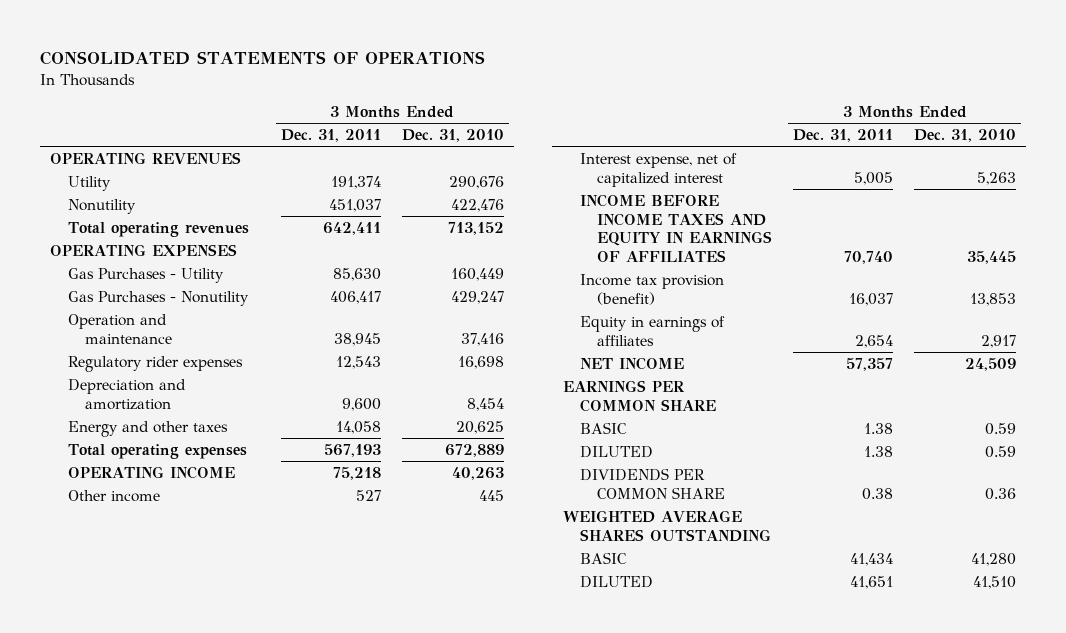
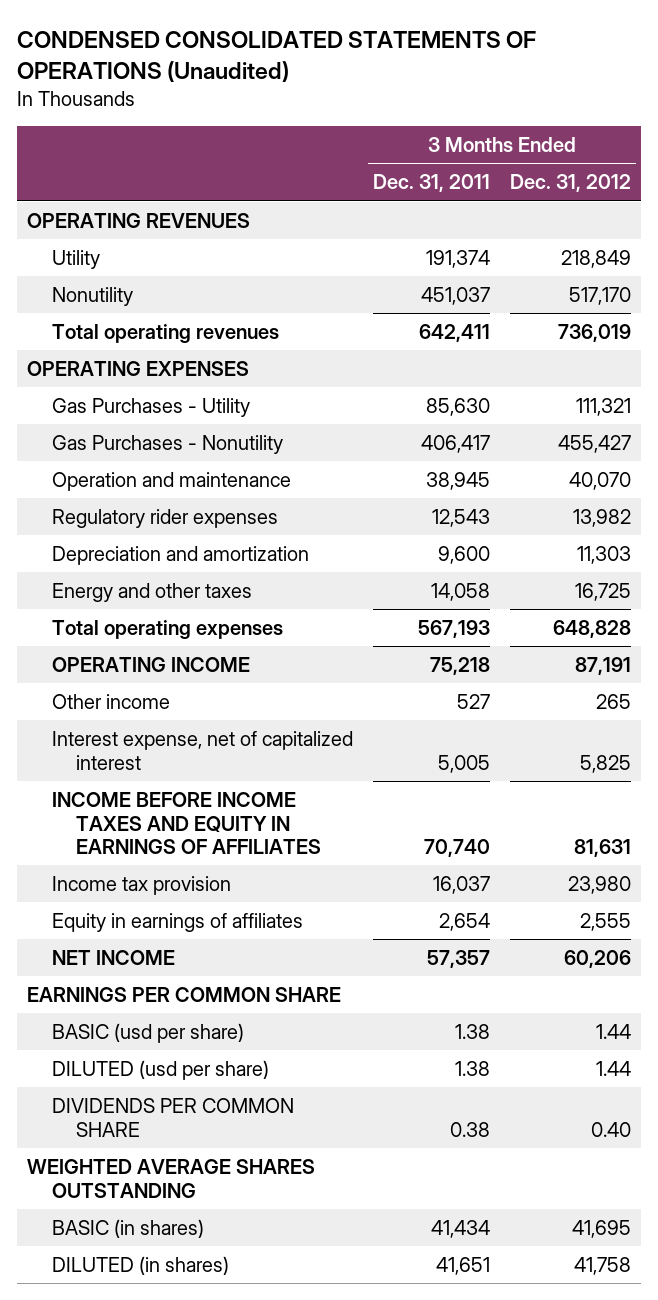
[40,50,486,65] CONSOLIDATED STATEMENTS OF OPERATIONS -> [16,31,536,83] CONDENSED CONSOLIDATED STATEMENTS OF OPERATIONS (Unaudited)
[401,129,504,143] Dec. 31, 2010 -> none
none -> [510,174,632,193] Dec. 31, 2012
[580,273,725,305] Income tax provision (benefit) -> [51,875,231,895] Income tax provision
[580,421,628,434] BASIC -> [51,1022,244,1043] BASIC (usd per share)
[580,445,654,458] DILUTED -> [51,1059,269,1080] DILUTED (usd per share)
[580,551,628,564] BASIC -> [51,1218,204,1238] BASIC (in shares)
[580,575,654,588] DILUTED -> [51,1255,229,1275] DILUTED (in shares)

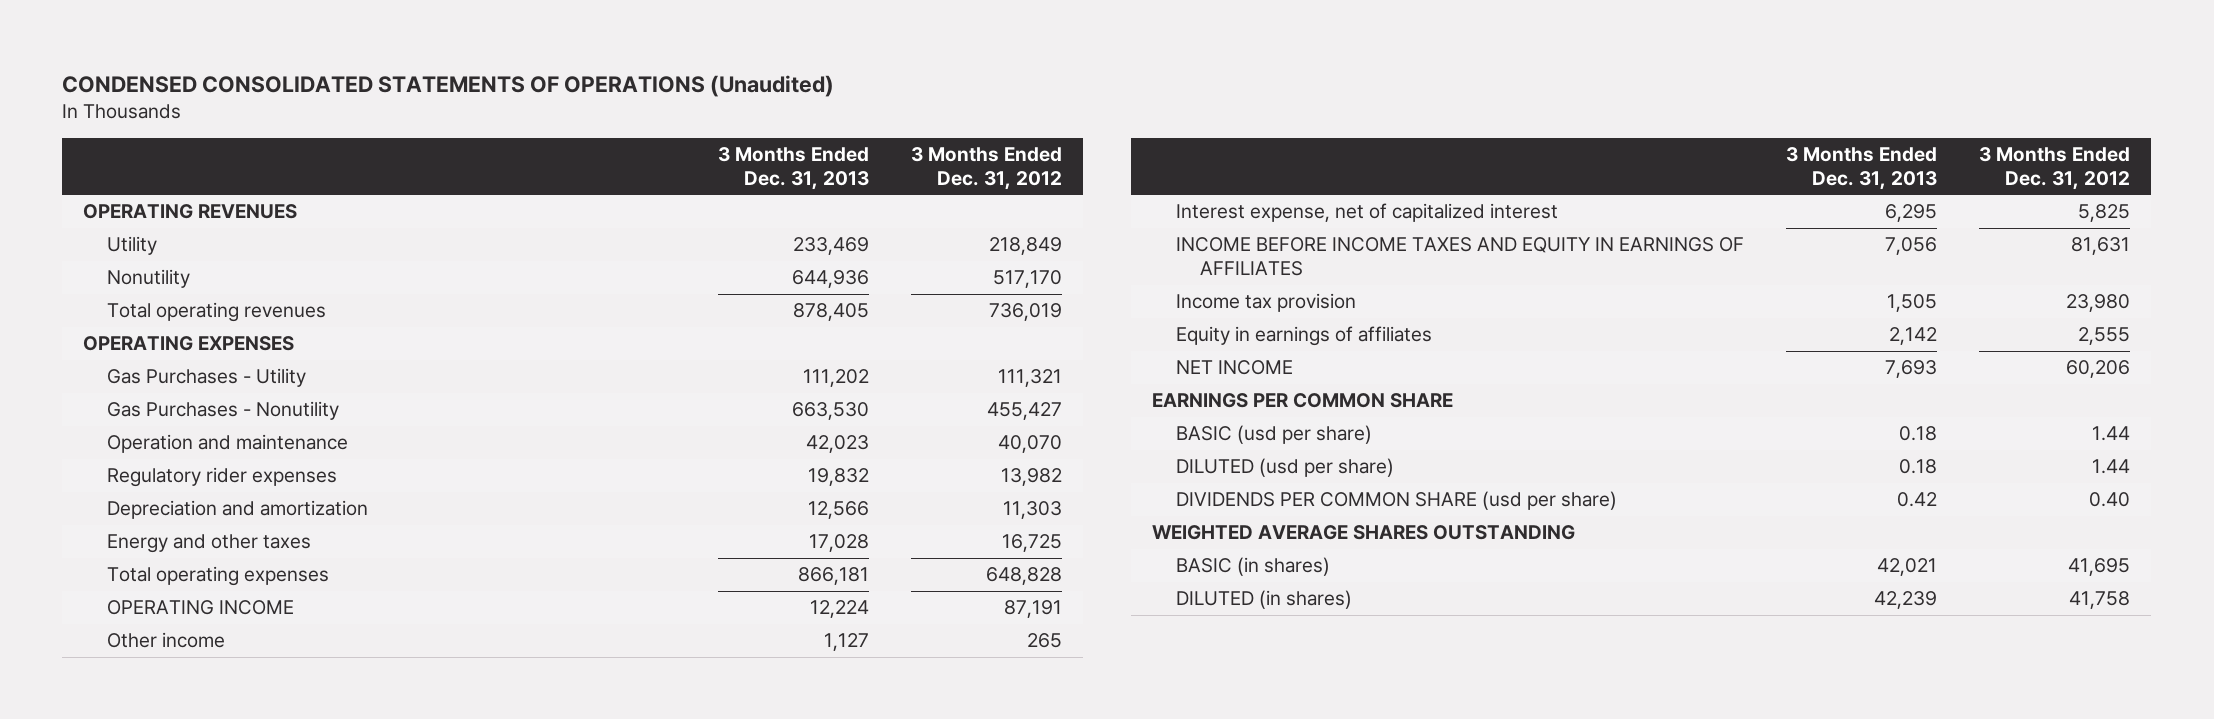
[372,174,490,193] Dec. 31, 2011 -> none
none -> [717,146,869,191] 3 Months Ended Dec. 31, 2013
[51,1097,294,1137] DIVIDENDS PER COMMON SHARE -> [1176,491,1618,511] DIVIDENDS PER COMMON SHARE (usd per share)

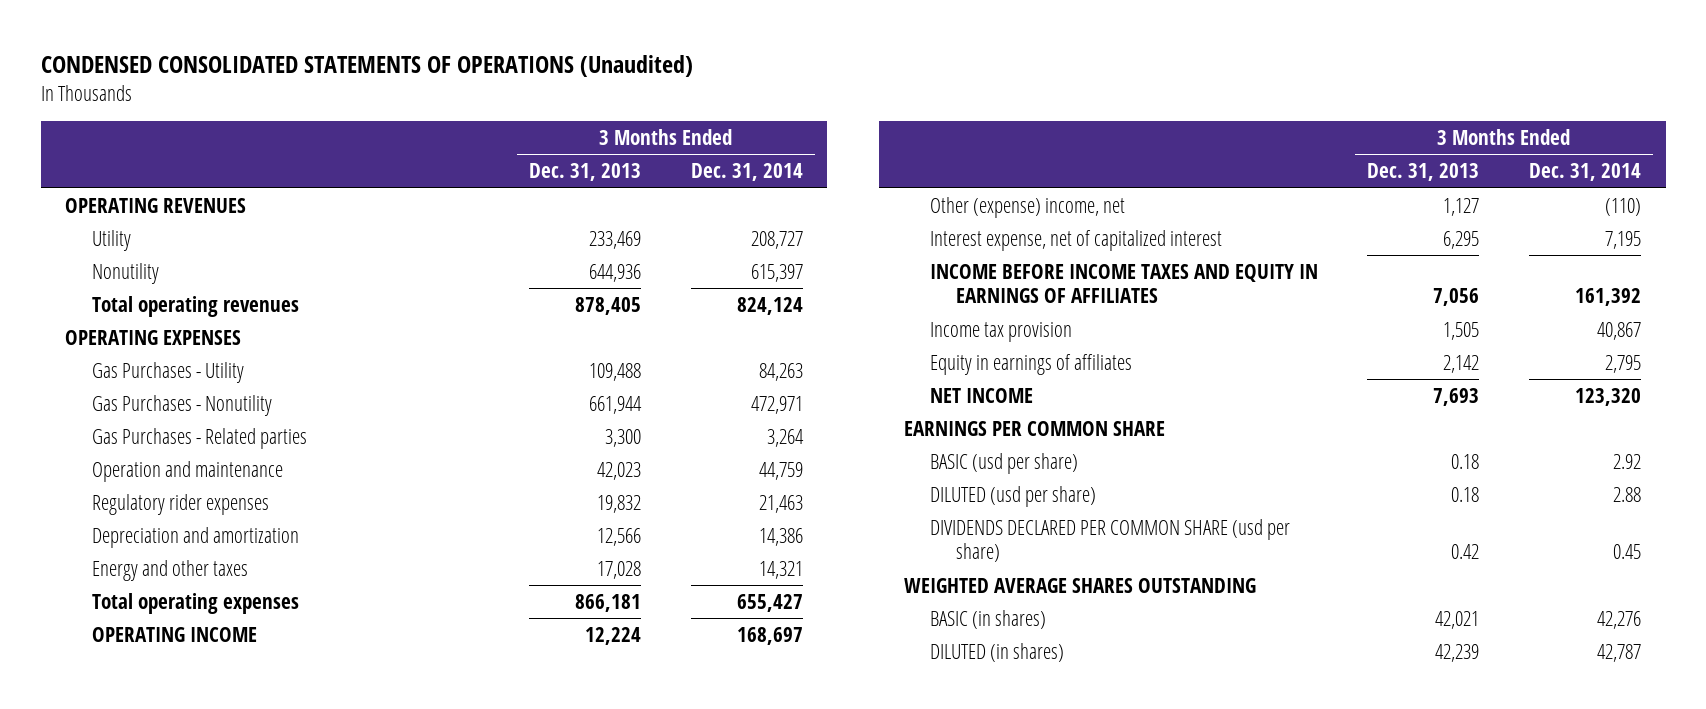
[910,146,1062,191] 3 Months Ended Dec. 31, 2012 -> none
none -> [690,163,803,182] Dec. 31, 2014
[802,369,869,388] 111,202 -> [589,362,642,381] 109,488
[791,402,869,421] 663,530 -> [589,395,643,414] 661,944
none -> [91,427,307,449] Gas Purchases - Related parties
[107,632,226,649] Other income -> [929,196,1125,218] Other (expense) income, net
[1176,491,1618,511] DIVIDENDS PER COMMON SHARE (usd per share) -> [929,518,1290,563] DIVIDENDS DECLARED PER COMMON SHARE (usd per share)

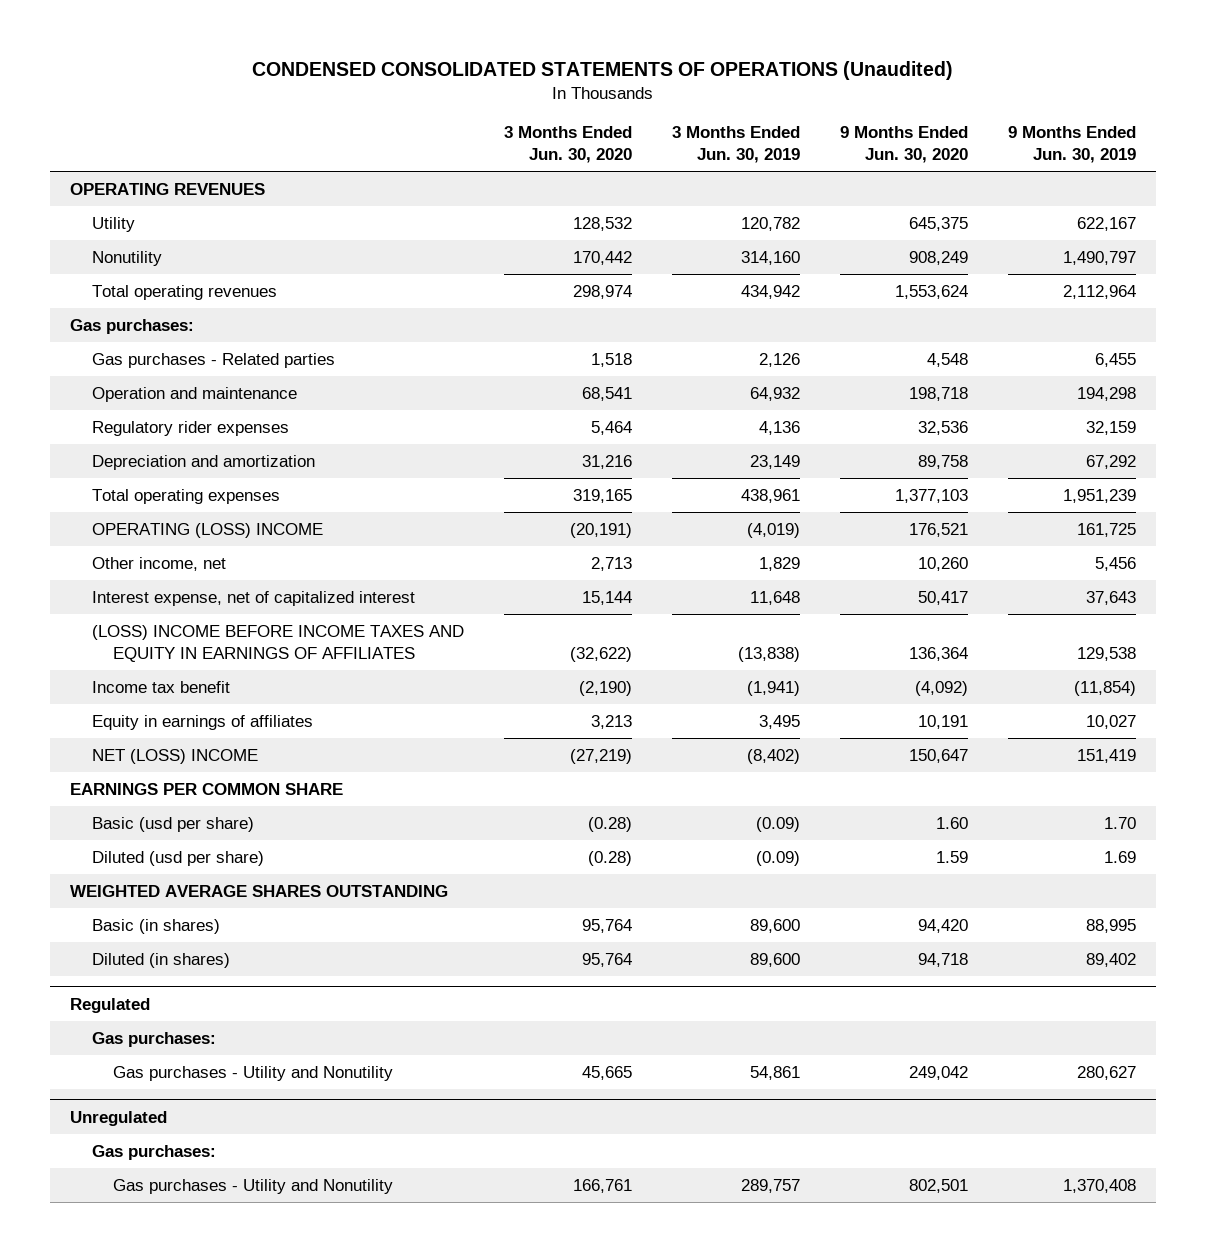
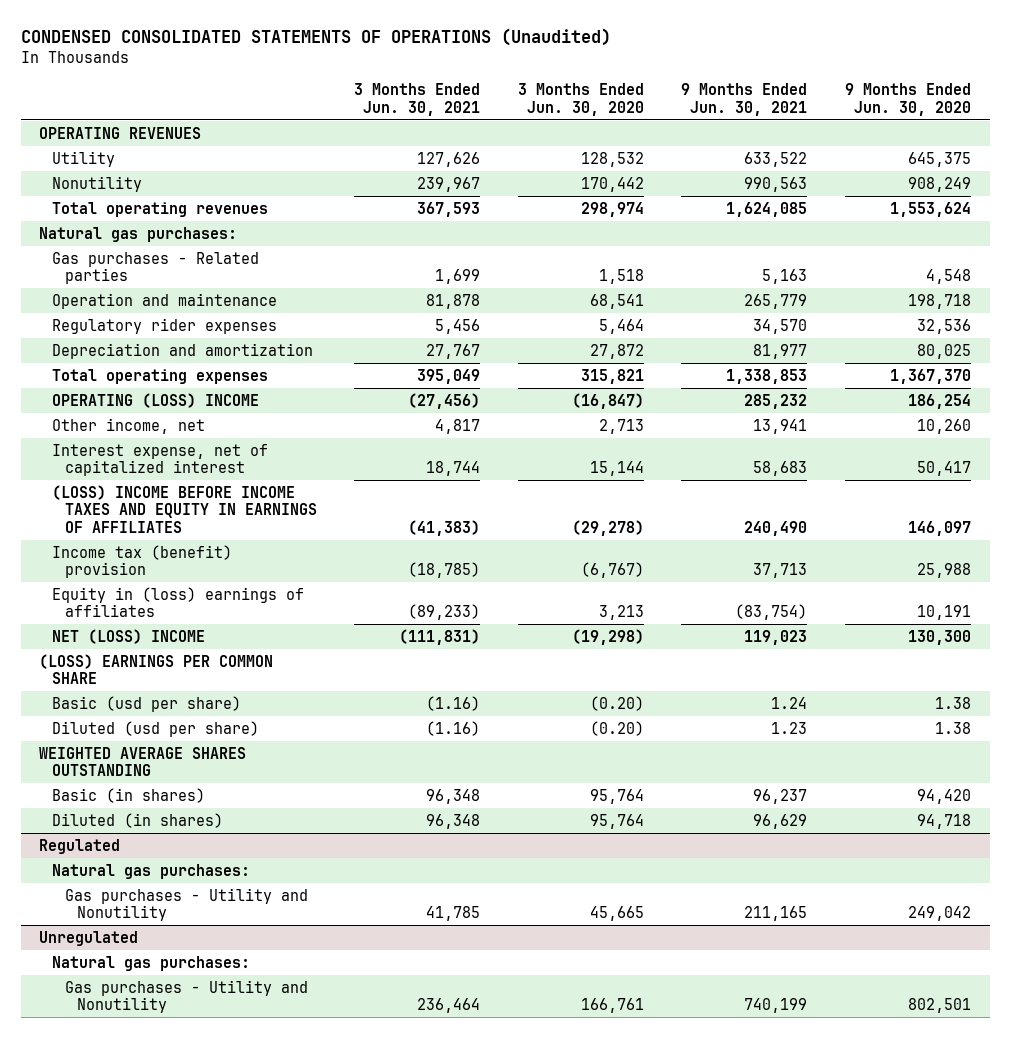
[671,126,800,164] 3 Months Ended Jun. 30, 2019 -> none
[1007,126,1136,164] 9 Months Ended Jun. 30, 2019 -> none
none -> [354,82,481,116] 3 Months Ended Jun. 30, 2021
none -> [681,82,808,116] 9 Months Ended Jun. 30, 2021
[69,318,194,334] Gas purchases: -> [39,226,238,242] Natural gas purchases:
[581,454,632,469] 31,216 -> [589,343,644,359] 27,872
[917,454,968,469] 89,758 -> [917,343,972,359] 80,025
[572,488,632,503] 319,165 -> [580,368,644,384] 315,821
[894,488,968,503] 1,377,103 -> [890,368,972,384] 1,367,370
[569,522,632,538] (20,191) -> [571,392,644,409] (16,847)
[908,522,968,537] 176,521 -> [908,393,972,409] 186,254
[569,646,632,662] (32,622) -> [571,519,644,536] (29,278)
[908,646,968,661] 136,364 -> [908,520,972,536] 146,097
[91,680,230,693] Income tax benefit -> [51,544,232,579] Income tax (benefit) provision
[578,680,632,696] (2,190) -> [580,562,644,579] (6,767)
[914,680,968,696] (4,092) -> [917,563,972,579] 25,988
[91,714,313,730] Equity in earnings of affiliates -> [51,586,304,618] Equity in (loss) earnings of affiliates
[569,748,632,764] (27,219) -> [571,628,644,645] (19,298)
[908,748,968,763] 150,647 -> [908,629,972,645] 130,300
[69,782,343,795] EARNINGS PER COMMON SHARE -> [39,653,274,685] (LOSS) EARNINGS PER COMMON SHARE
[587,816,632,832] (0.28) -> [589,695,644,711] (0.20)
[935,816,968,829] 1.60 -> [935,696,972,709] 1.38
[587,850,632,866] (0.28) -> [589,720,644,736] (0.20)
[935,850,968,863] 1.59 -> [935,721,972,734] 1.38
[91,1031,216,1047] Gas purchases: -> [51,863,250,879] Natural gas purchases:
[91,1144,216,1160] Gas purchases: -> [51,955,250,971] Natural gas purchases:

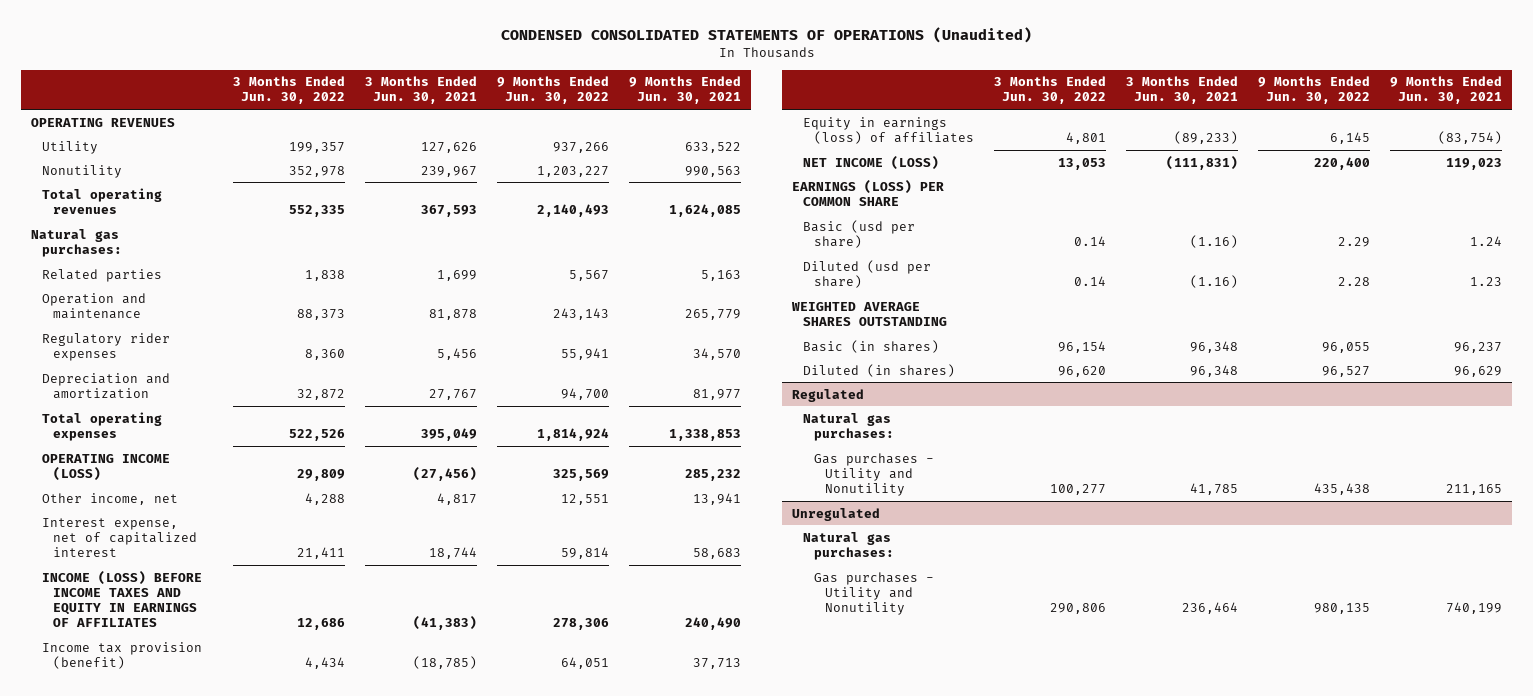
[517,82,644,116] 3 Months Ended Jun. 30, 2020 -> none
[845,82,972,116] 9 Months Ended Jun. 30, 2020 -> none
none -> [233,76,346,105] 3 Months Ended Jun. 30, 2022
none -> [497,76,610,105] 9 Months Ended Jun. 30, 2022
[51,251,259,285] Gas purchases - Related parties -> [42,268,163,282] Related parties
[51,392,259,408] OPERATING (LOSS) INCOME -> [42,453,171,481] OPERATING INCOME (LOSS)
[51,484,317,533] (LOSS) INCOME BEFORE INCOME TAXES AND EQUITY IN EARNINGS OF AFFILIATES -> [42,570,203,628] INCOME (LOSS) BEFORE INCOME TAXES AND EQUITY IN EARNINGS OF AFFILIATES
[51,544,232,579] Income tax (benefit) provision -> [42,641,203,669] Income tax provision (benefit)
[51,586,304,618] Equity in (loss) earnings of affiliates -> [803,116,975,144] Equity in earnings (loss) of affiliates
[51,628,205,644] NET (LOSS) INCOME -> [803,155,940,170] NET INCOME (LOSS)
[39,653,274,685] (LOSS) EARNINGS PER COMMON SHARE -> [792,179,945,206] EARNINGS (LOSS) PER COMMON SHARE

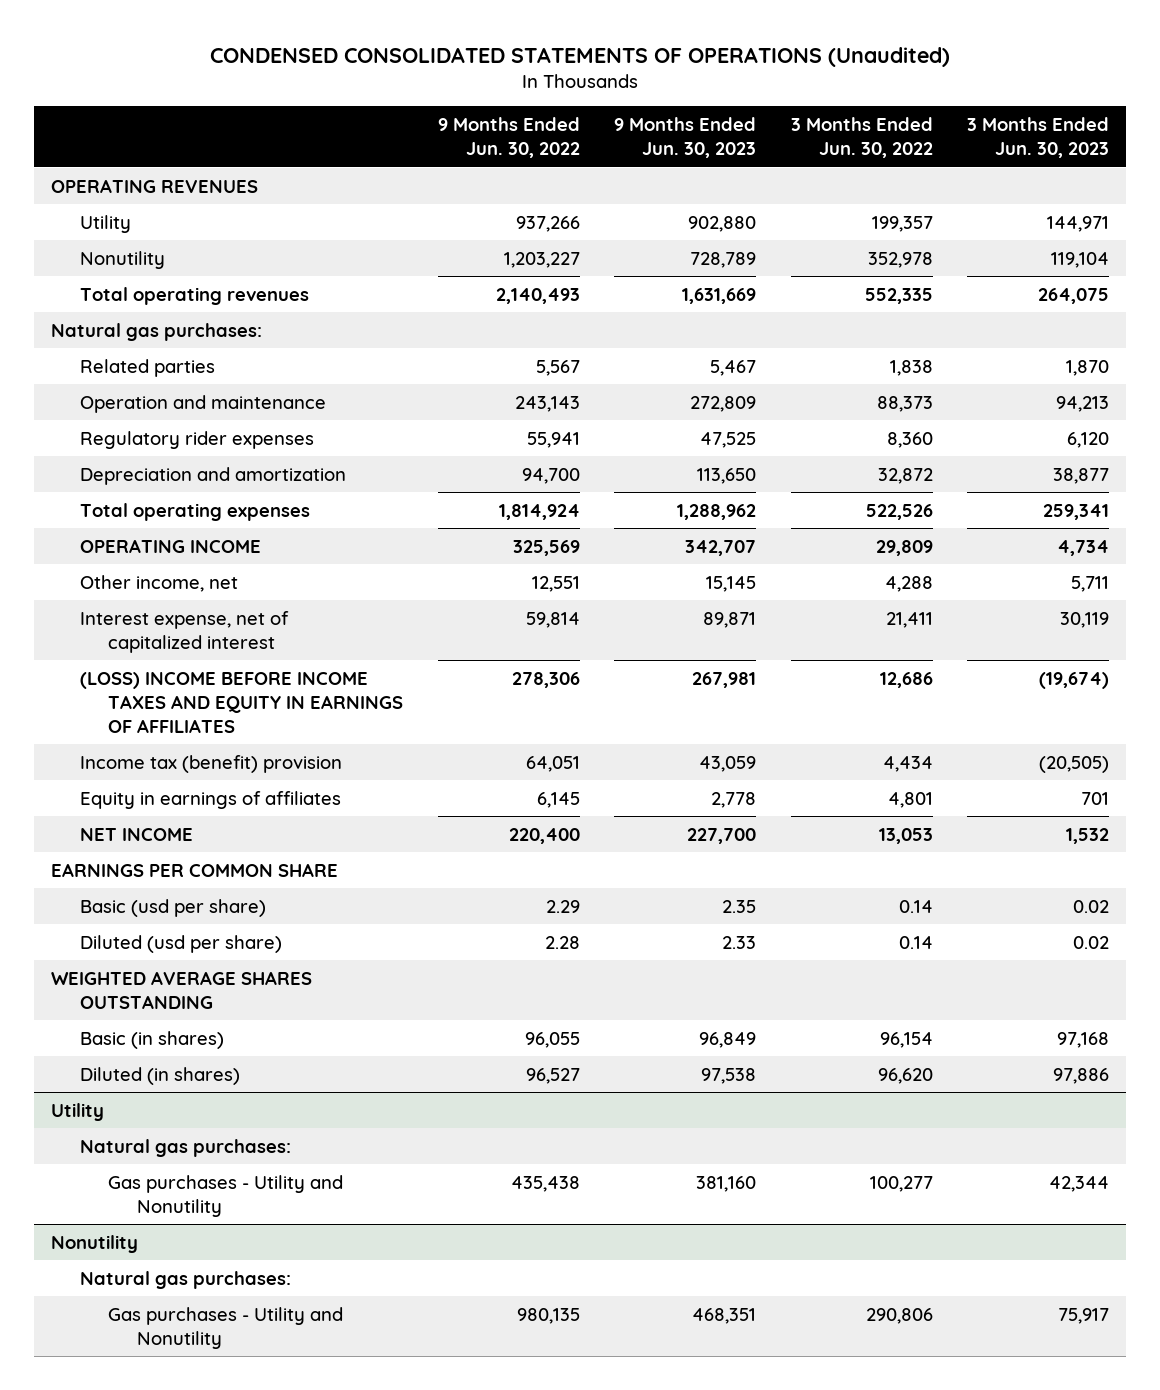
[365,76,478,105] 3 Months Ended Jun. 30, 2021 -> none
[629,76,742,105] 9 Months Ended Jun. 30, 2021 -> none
none -> [614,116,757,158] 9 Months Ended Jun. 30, 2023
none -> [967,116,1110,158] 3 Months Ended Jun. 30, 2023
[42,453,171,481] OPERATING INCOME (LOSS) -> [79,538,261,553] OPERATING INCOME
[42,570,203,628] INCOME (LOSS) BEFORE INCOME TAXES AND EQUITY IN EARNINGS OF AFFILIATES -> [79,671,404,733] (LOSS) INCOME BEFORE INCOME TAXES AND EQUITY IN EARNINGS OF AFFILIATES
[42,641,203,669] Income tax provision (benefit) -> [79,754,342,773] Income tax (benefit) provision
[803,116,975,144] Equity in earnings (loss) of affiliates -> [79,790,341,809] Equity in earnings of affiliates
[803,155,940,170] NET INCOME (LOSS) -> [79,827,193,841] NET INCOME
[792,179,945,206] EARNINGS (LOSS) PER COMMON SHARE -> [51,862,339,877] EARNINGS PER COMMON SHARE
[792,388,865,402] Regulated -> [51,1102,105,1121] Utility
[792,507,881,521] Unregulated -> [51,1234,139,1253] Nonutility

